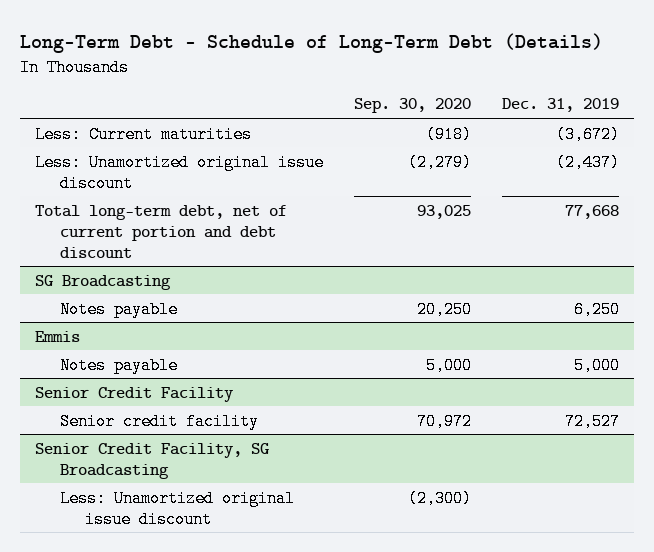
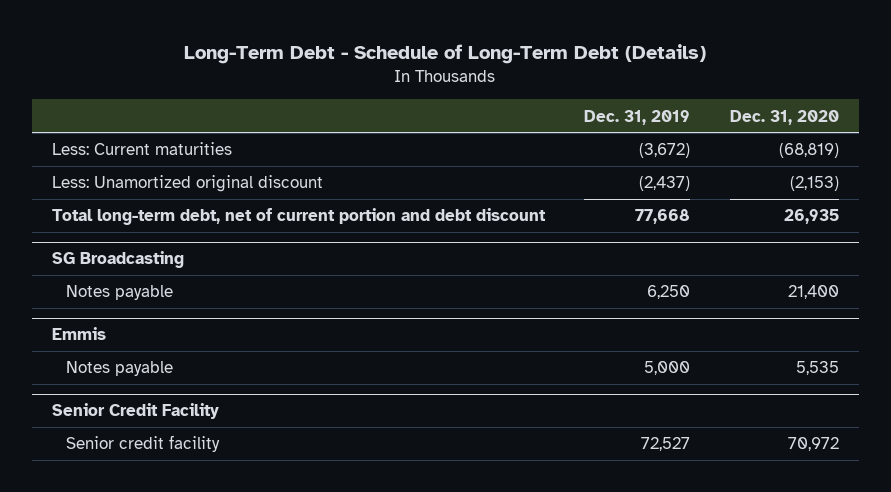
[354,98,472,114] Sep. 30, 2020 -> none
none -> [729,109,839,125] Dec. 31, 2020
[35,153,325,192] Less: Unamortized original issue discount -> [52,175,324,193] Less: Unamortized original discount
[35,442,270,479] Senior Credit Facility, SG Broadcasting -> none
[60,489,296,528] Less: Unamortized original issue discount -> none

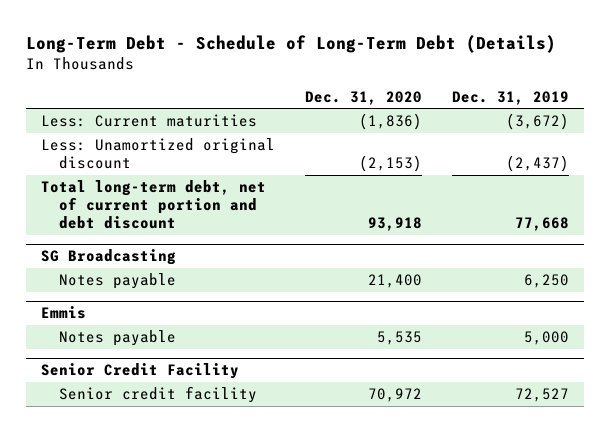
[778,143,839,159] (68,819) -> [359,113,423,131] (1,836)
[783,209,839,225] 26,935 -> [368,217,423,232] 93,918

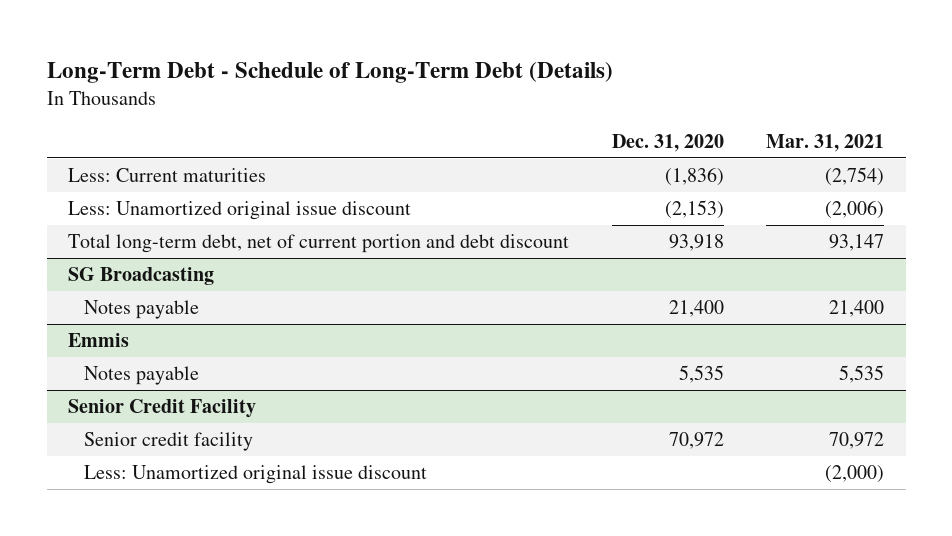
[452,90,570,105] Dec. 31, 2019 -> none
none -> [766,133,885,152] Mar. 31, 2021
[41,138,276,170] Less: Unamortized original discount -> [68,201,412,221] Less: Unamortized original issue discount
none -> [84,465,428,485] Less: Unamortized original issue discount

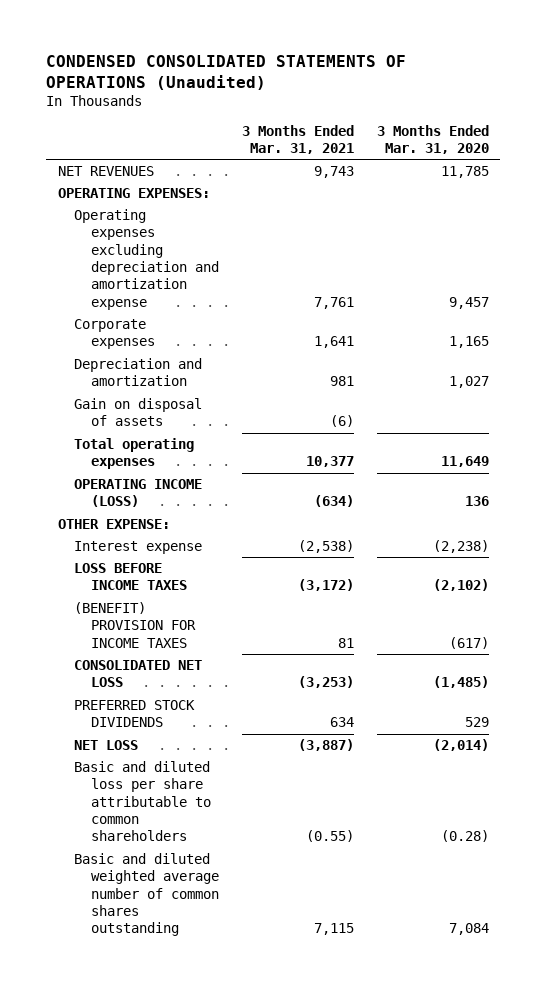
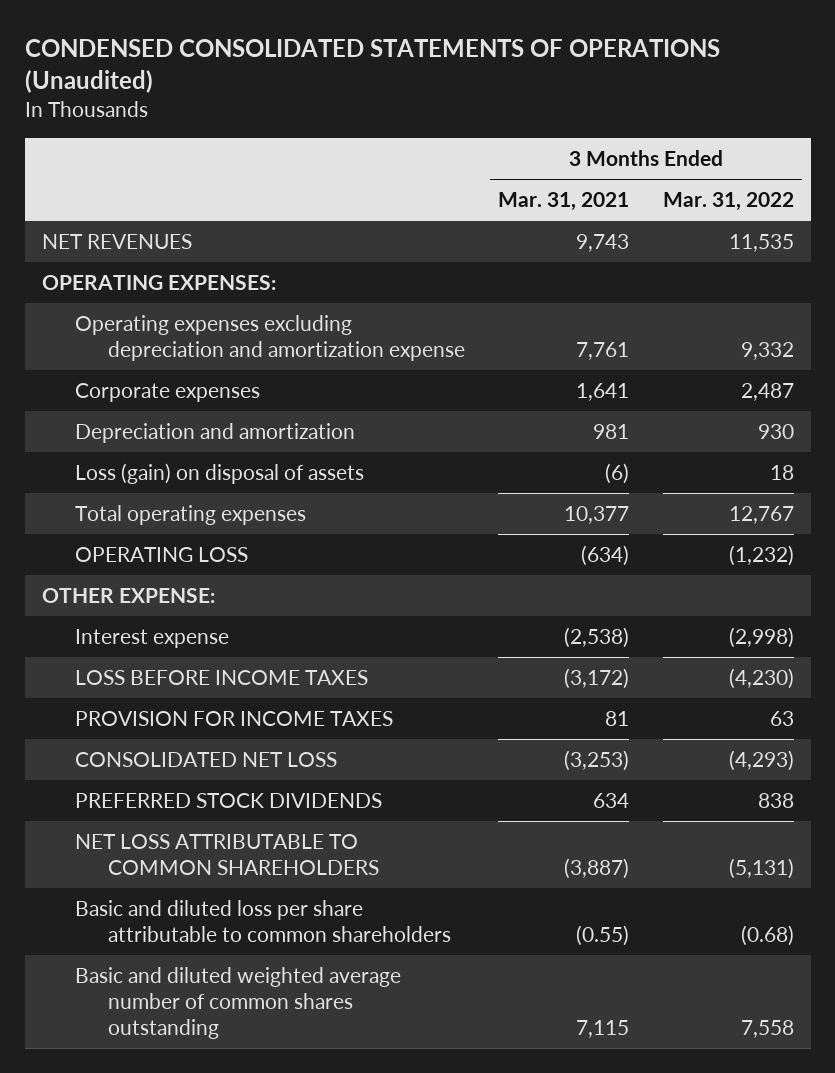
[376,124,489,154] 3 Months Ended Mar. 31, 2020 -> none
none -> [662,192,794,212] Mar. 31, 2022
[74,398,203,427] Gain on disposal of assets -> [74,463,364,485] Loss (gain) on disposal of assets
[74,479,203,508] OPERATING INCOME (LOSS) -> [74,547,248,563] OPERATING LOSS
[74,602,196,648] (BENEFIT) PROVISION FOR INCOME TAXES -> [74,711,393,727] PROVISION FOR INCOME TAXES
[74,740,139,751] NET LOSS -> [74,834,379,876] NET LOSS ATTRIBUTABLE TO COMMON SHAREHOLDERS

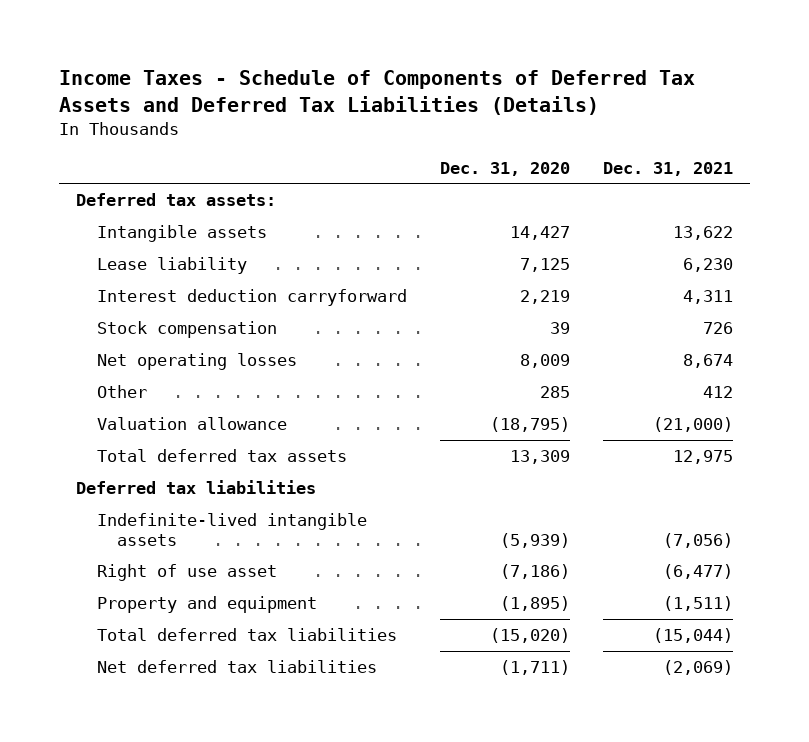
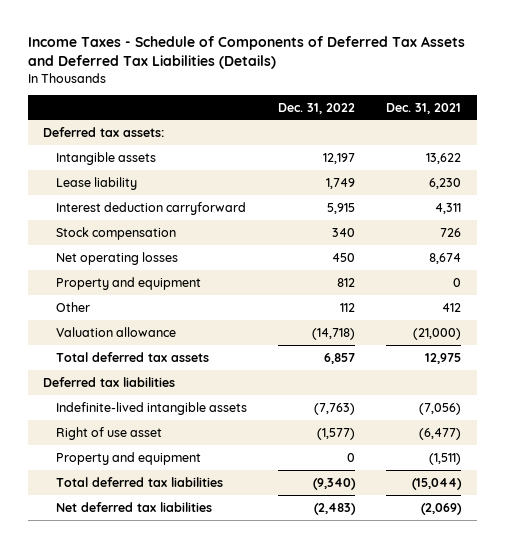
[439,161,570,176] Dec. 31, 2020 -> none
none -> [278,102,356,114] Dec. 31, 2022
none -> [56,276,202,290] Property and equipment

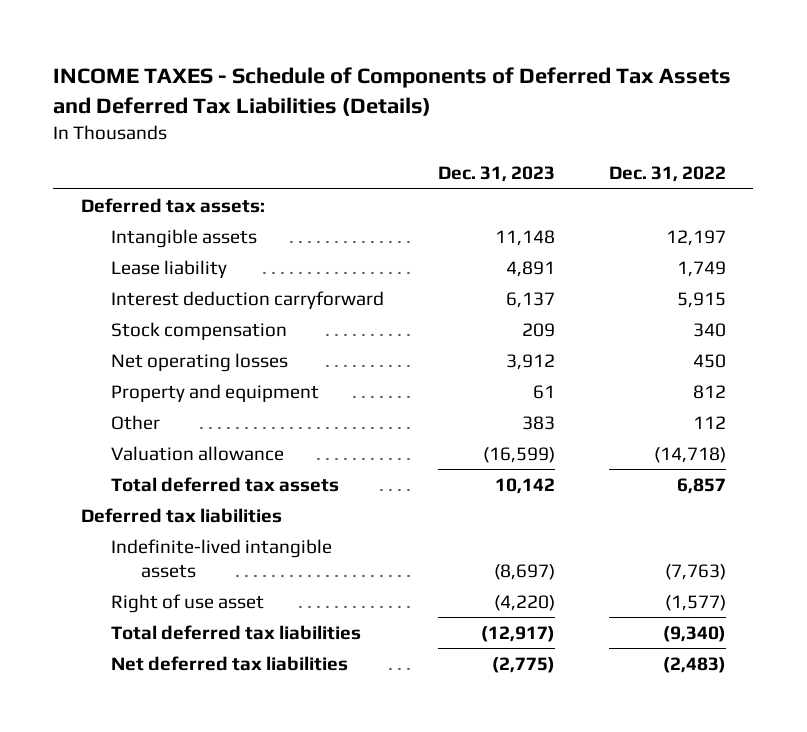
[27,35,465,69] Income Taxes - Schedule of Components of Deferred Tax Assets and Deferred Tax Liabilities (Details) -> [53,67,732,116] INCOME TAXES - Schedule of Components of Deferred Tax Assets and Deferred Tax Liabilities (Details)
[386,102,462,114] Dec. 31, 2021 -> none
none -> [437,166,555,183] Dec. 31, 2023
[56,451,202,465] Property and equipment -> none

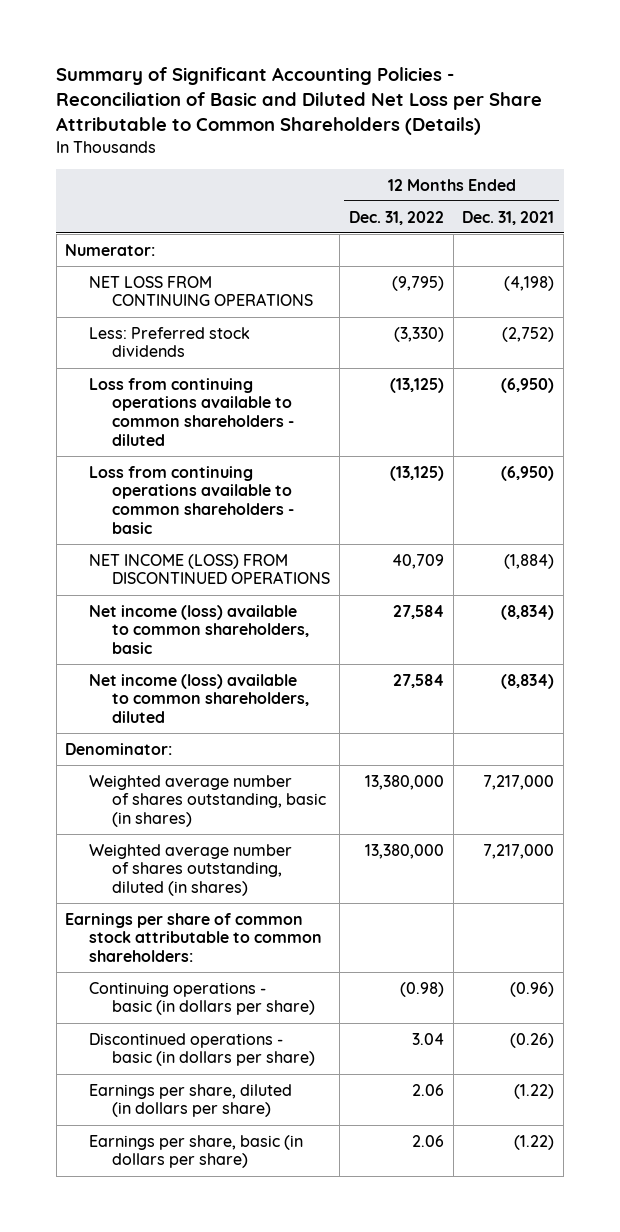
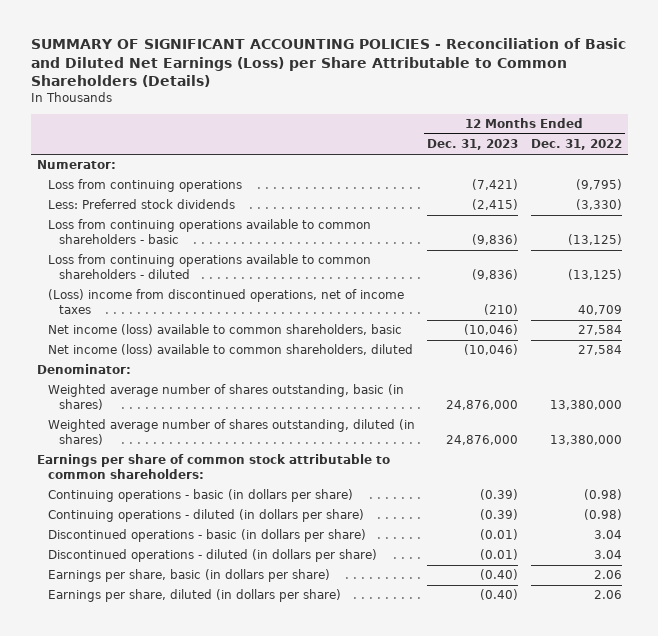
[56,67,543,136] Summary of Significant Accounting Policies - Reconciliation of Basic and Diluted Net Loss per Share Attributable to Common Shareholders (Details) -> [30,38,626,87] SUMMARY OF SIGNIFICANT ACCOUNTING POLICIES - Reconciliation of Basic and Diluted Net Earnings (Loss) per Share Attributable to Common Shareholders (Details)
[462,210,555,225] Dec. 31, 2021 -> none
none -> [427,139,519,151] Dec. 31, 2023
[88,275,314,307] NET LOSS FROM CONTINUING OPERATIONS -> [48,179,243,193] Loss from continuing operations
[88,377,295,447] Loss from continuing operations available to common shareholders - diluted -> [48,254,372,280] Loss from continuing operations available to common shareholders - diluted
[88,553,331,585] NET INCOME (LOSS) FROM DISCONTINUED OPERATIONS -> [48,289,405,315] (Loss) income from discontinued operations, net of income taxes
none -> [48,509,365,523] Continuing operations - diluted (in dollars per share)
none -> [48,549,378,563] Discontinued operations - diluted (in dollars per share)
[88,1083,292,1118] Earnings per share, diluted (in dollars per share) -> [48,589,342,603] Earnings per share, diluted (in dollars per share)

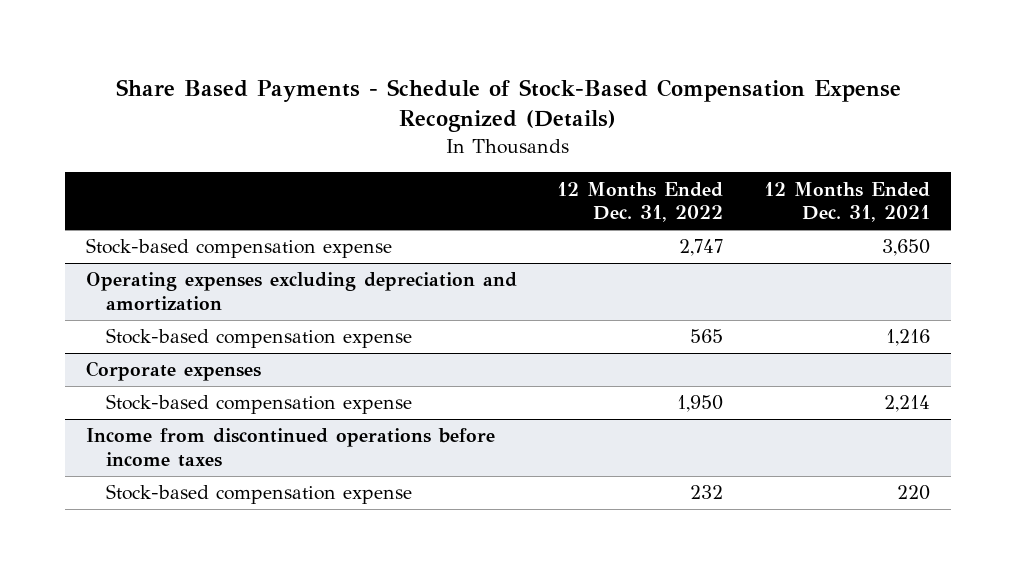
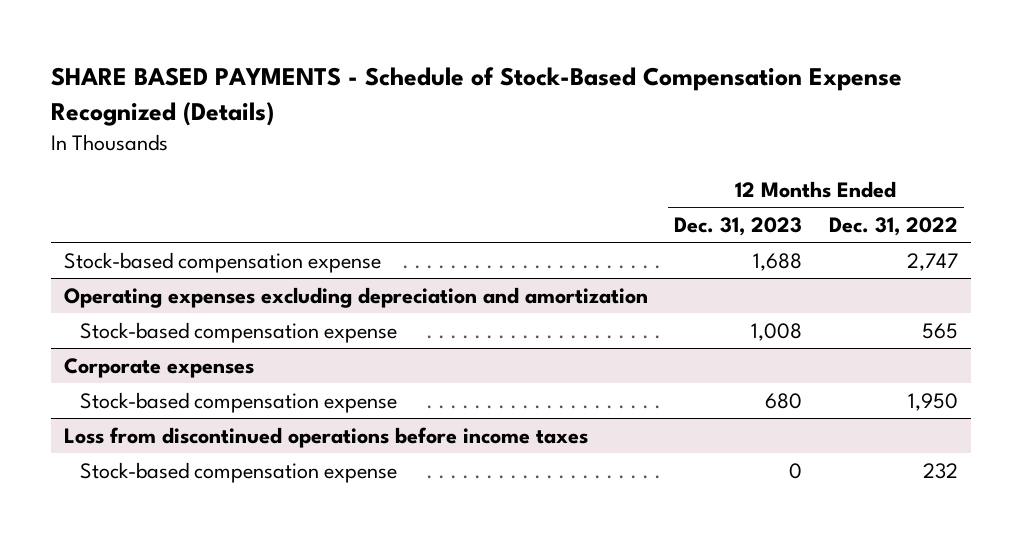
[115,78,901,133] Share Based Payments - Schedule of Stock-Based Compensation Expense Recognized (Details) -> [50,67,902,126] SHARE BASED PAYMENTS - Schedule of Stock-Based Compensation Expense Recognized (Details)
[764,181,931,223] 12 Months Ended Dec. 31, 2021 -> none
none -> [674,217,803,237] Dec. 31, 2023
[85,428,495,468] Income from discontinued operations before income taxes -> [63,426,588,448] Loss from discontinued operations before income taxes

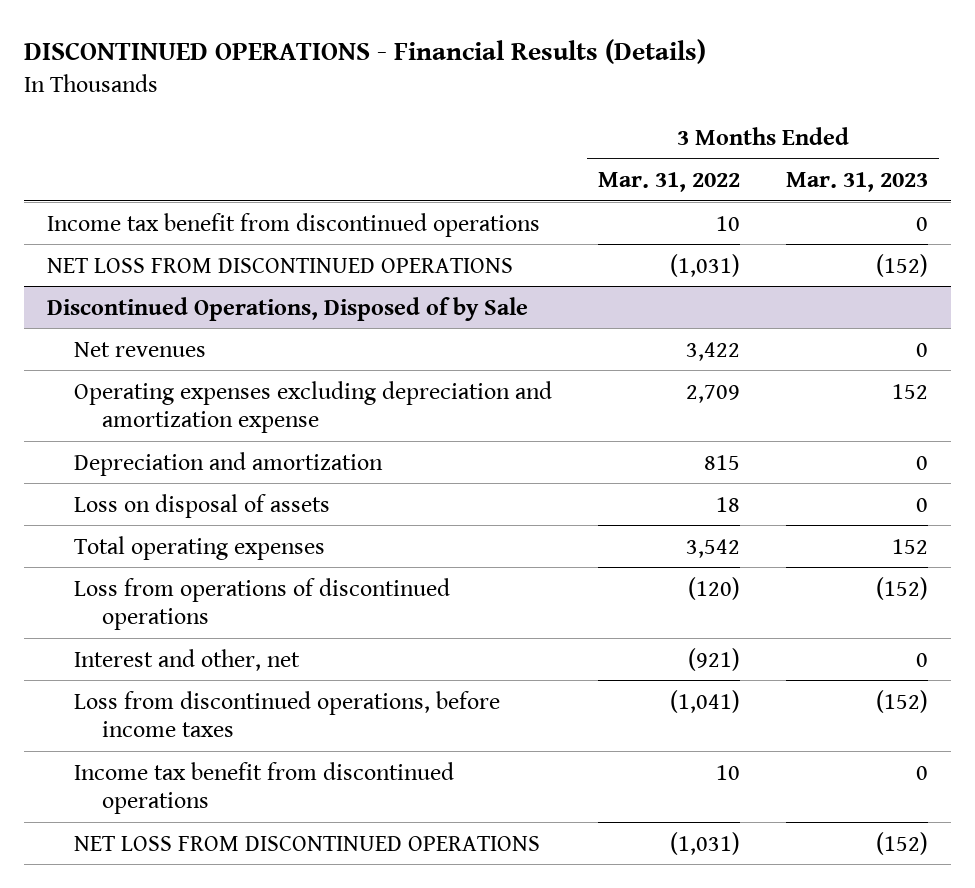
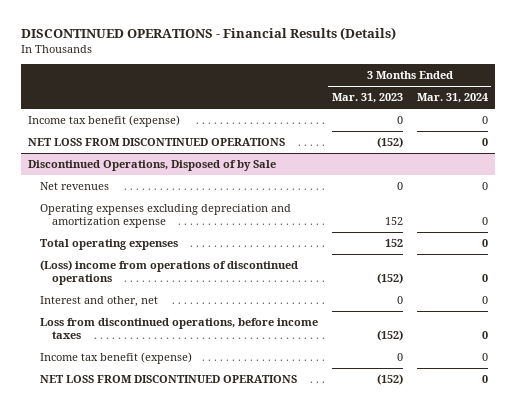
[598,172,741,193] Mar. 31, 2022 -> none
none -> [416,93,488,104] Mar. 31, 2024
[46,212,540,237] Income tax benefit from discontinued operations -> [27,115,180,128] Income tax benefit (expense)
[74,451,384,476] Depreciation and amortization -> none
[74,493,331,518] Loss on disposal of assets -> none
[74,577,451,630] Loss from operations of discontinued operations -> [39,260,298,286] (Loss) income from operations of discontinued operations
[74,761,455,814] Income tax benefit from discontinued operations -> [39,352,192,365] Income tax benefit (expense)

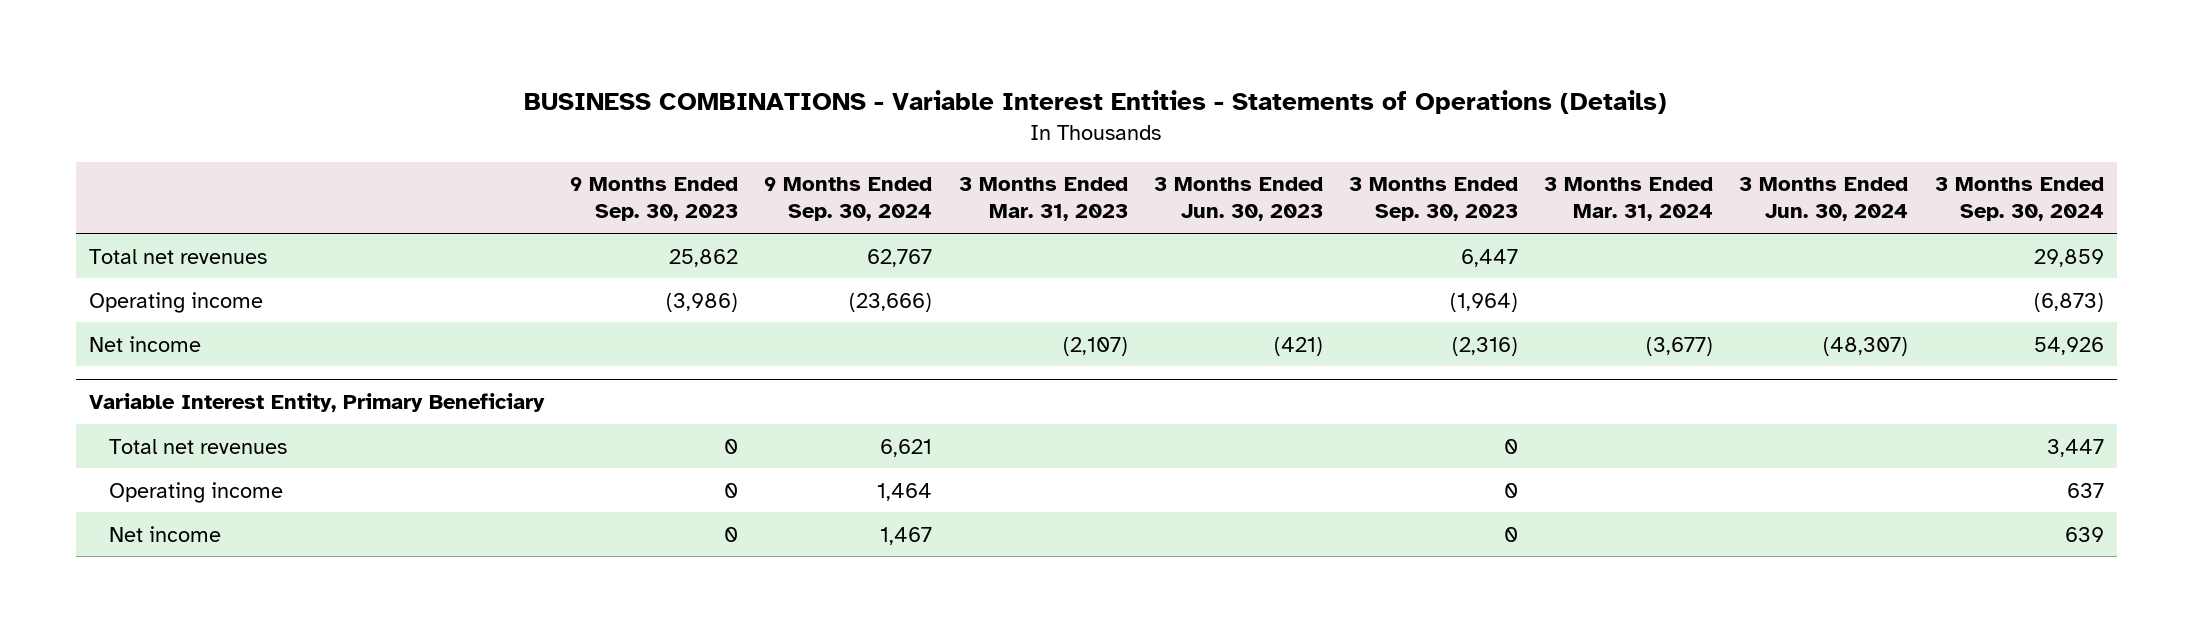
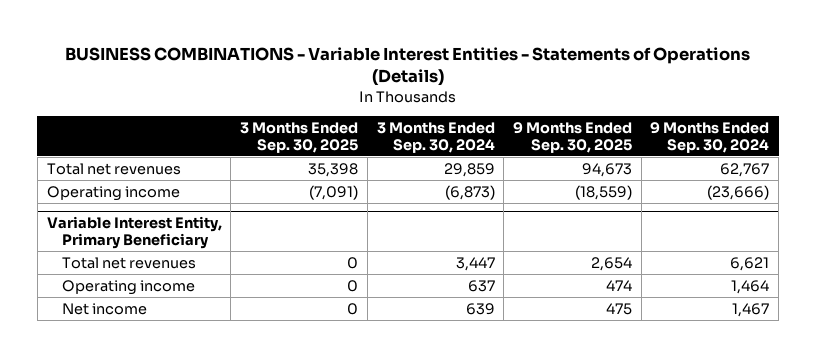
[570,177,739,222] 9 Months Ended Sep. 30, 2023 -> none
[958,177,1128,222] 3 Months Ended Mar. 31, 2023 -> none
[1153,177,1323,222] 3 Months Ended Jun. 30, 2023 -> none
[1349,177,1519,222] 3 Months Ended Sep. 30, 2023 -> none
[1544,177,1714,222] 3 Months Ended Mar. 31, 2024 -> none
[1739,177,1909,222] 3 Months Ended Jun. 30, 2024 -> none
none -> [240,121,359,153] 3 Months Ended Sep. 30, 2025
none -> [513,121,633,153] 9 Months Ended Sep. 30, 2025
[88,335,201,352] Net income -> none

